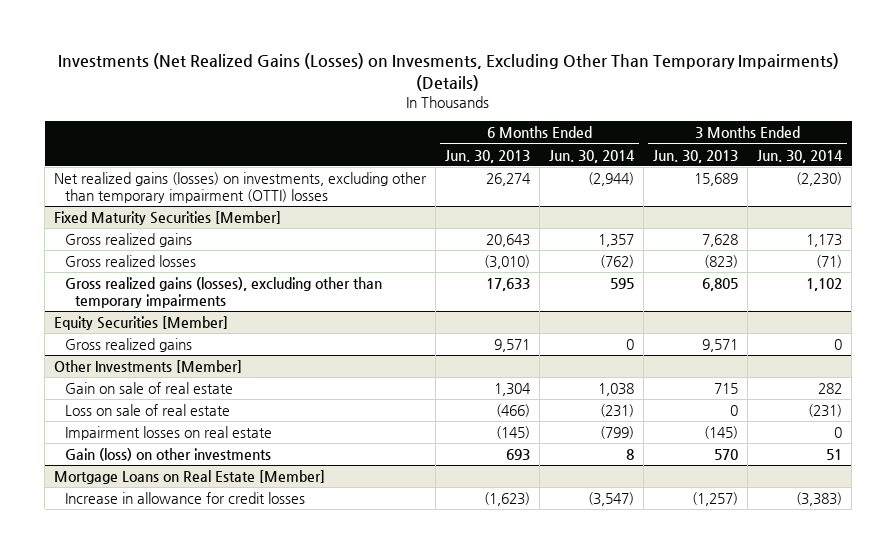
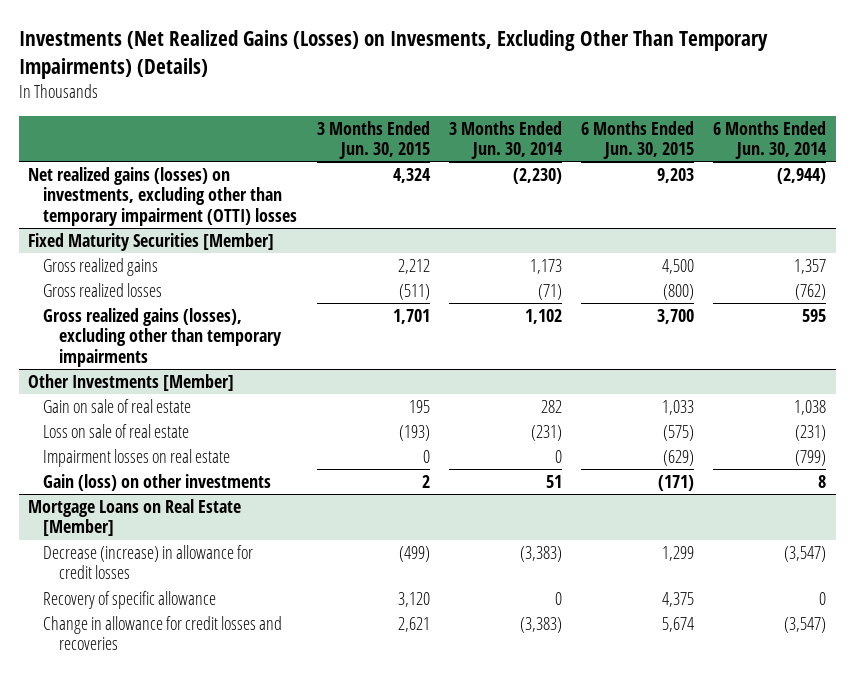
[445,149,531,163] Jun. 30, 2013 -> none
[653,149,739,163] Jun. 30, 2013 -> none
none -> [316,120,430,160] 3 Months Ended Jun. 30, 2015
none -> [580,120,694,160] 6 Months Ended Jun. 30, 2015
[54,316,229,331] Equity Securities [Member] -> none
[64,338,192,353] Gross realized gains -> none
[64,492,305,505] Increase in allowance for credit losses -> [43,544,254,580] Decrease (increase) in allowance for credit losses
none -> [43,590,217,609] Recovery of specific allowance
none -> [43,615,283,651] Change in allowance for credit losses and recoveries

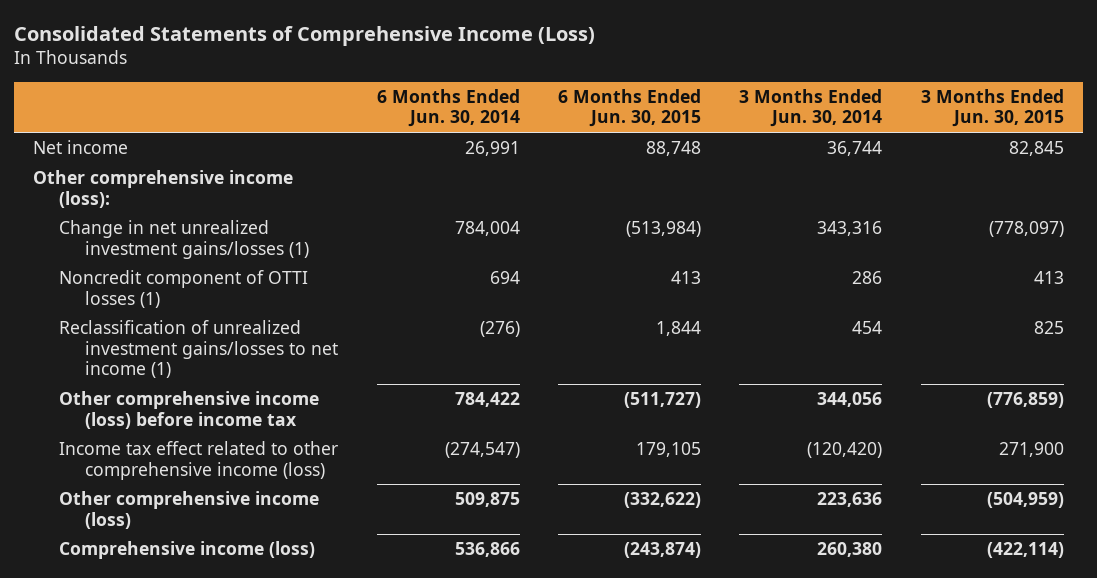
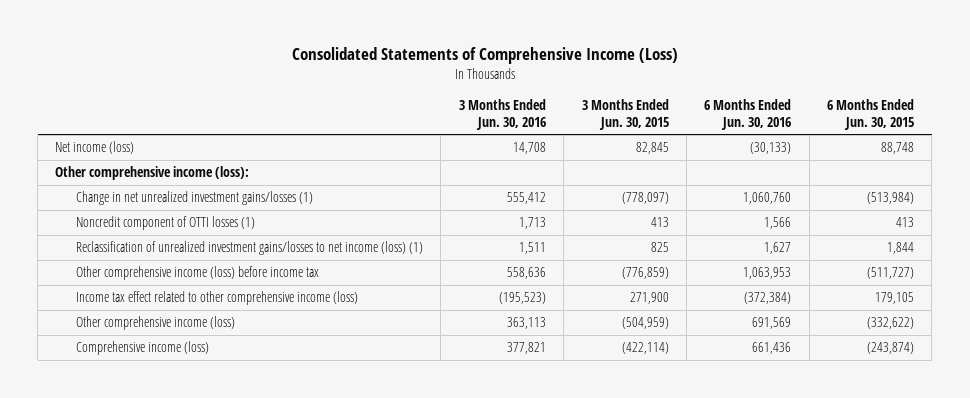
[376,88,520,128] 6 Months Ended Jun. 30, 2014 -> none
[739,88,883,128] 3 Months Ended Jun. 30, 2014 -> none
none -> [458,99,546,130] 3 Months Ended Jun. 30, 2016
none -> [704,99,792,130] 6 Months Ended Jun. 30, 2016
[33,140,129,155] Net income -> [55,141,135,155] Net income (loss)
[59,320,339,379] Reclassification of unrealized investment gains/losses to net income (1) -> [76,241,424,256] Reclassification of unrealized investment gains/losses to net income (loss) (1)

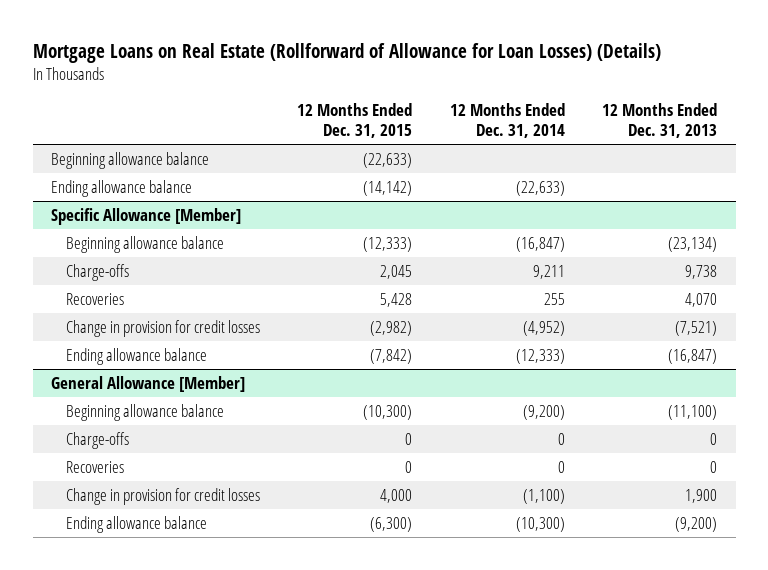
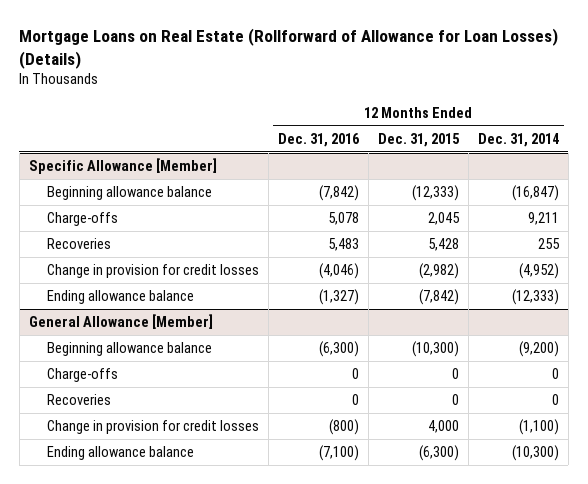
[601,103,717,139] 12 Months Ended Dec. 31, 2013 -> none
none -> [277,132,360,147] Dec. 31, 2016
[51,151,210,169] Beginning allowance balance -> none
[51,179,193,197] Ending allowance balance -> none

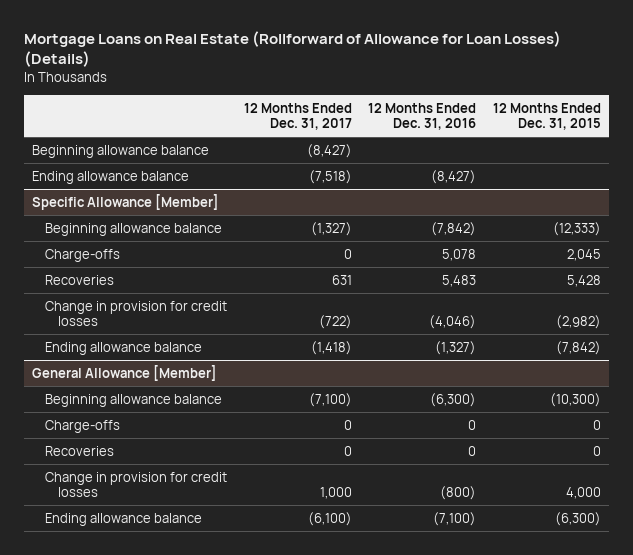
[477,132,559,147] Dec. 31, 2014 -> none
none -> [243,102,352,131] 12 Months Ended Dec. 31, 2017
none -> [32,144,210,158] Beginning allowance balance
none -> [32,170,190,184] Ending allowance balance

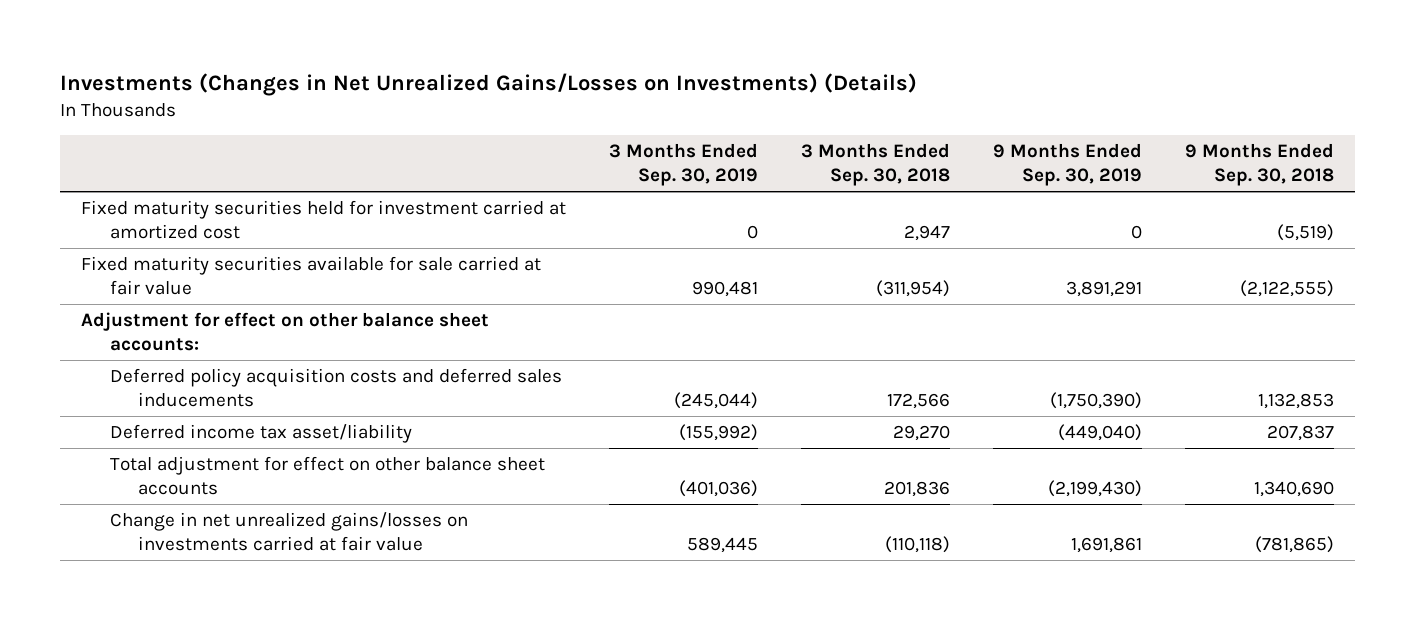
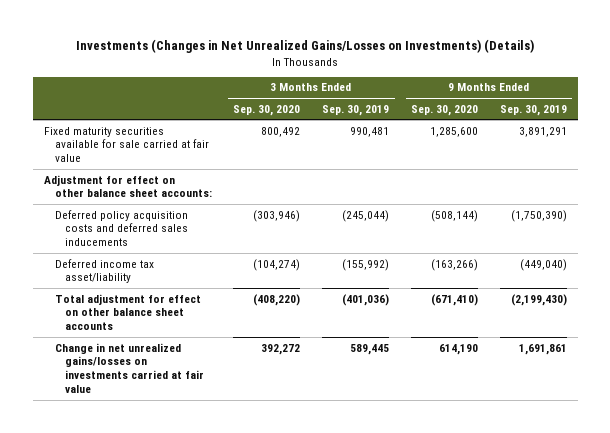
[801,142,951,187] 3 Months Ended Sep. 30, 2018 -> none
[1184,142,1334,187] 9 Months Ended Sep. 30, 2018 -> none
none -> [233,104,301,116] Sep. 30, 2020
none -> [410,104,478,116] Sep. 30, 2020
[81,199,567,240] Fixed maturity securities held for investment carried at amortized cost -> none

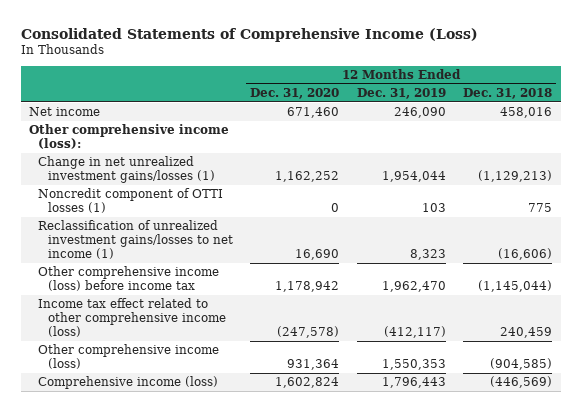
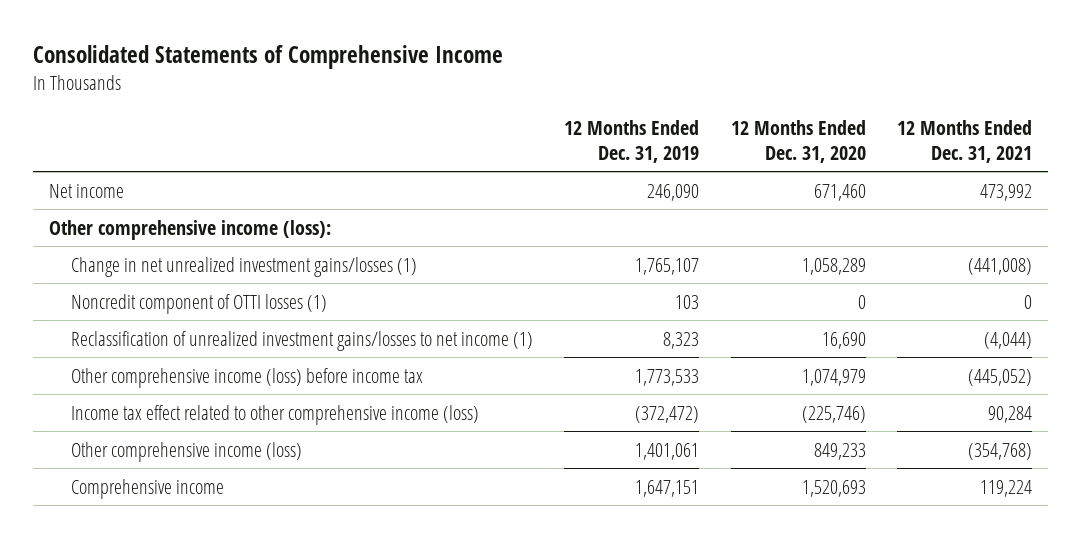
[20,27,478,42] Consolidated Statements of Comprehensive Income (Loss) -> [33,45,504,70] Consolidated Statements of Comprehensive Income
[462,88,552,100] Dec. 31, 2018 -> none
none -> [897,120,1033,163] 12 Months Ended Dec. 31, 2021
[275,171,340,183] 1,162,252 -> [801,257,866,275] 1,058,289
[381,171,446,183] 1,954,044 -> [635,257,700,275] 1,765,107
[275,281,340,293] 1,178,942 -> [801,368,866,386] 1,074,979
[381,281,446,293] 1,962,470 -> [635,368,700,386] 1,773,533
[277,326,340,339] (247,578) -> [801,405,866,423] (225,746)
[383,326,446,339] (412,117) -> [635,405,700,423] (372,472)
[287,359,340,371] 931,364 -> [813,442,866,460] 849,233
[381,359,446,371] 1,550,353 -> [635,442,700,460] 1,401,061
[38,376,219,390] Comprehensive income (loss) -> [70,478,224,499] Comprehensive income
[275,377,340,389] 1,602,824 -> [801,479,866,497] 1,520,693
[381,377,446,389] 1,796,443 -> [635,479,700,497] 1,647,151

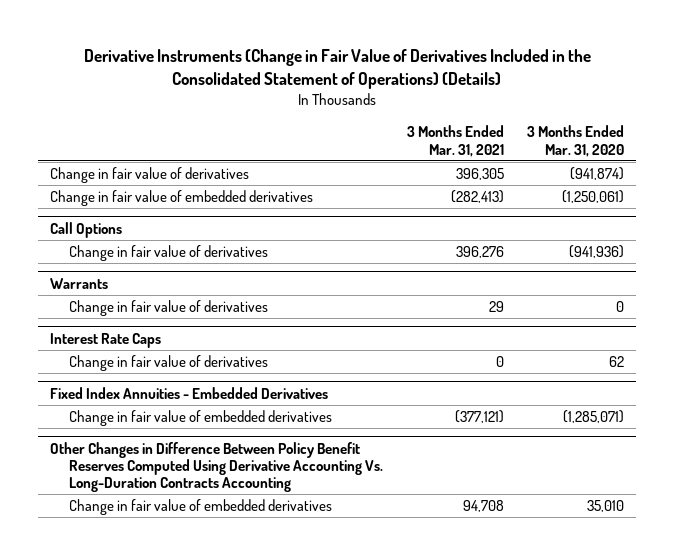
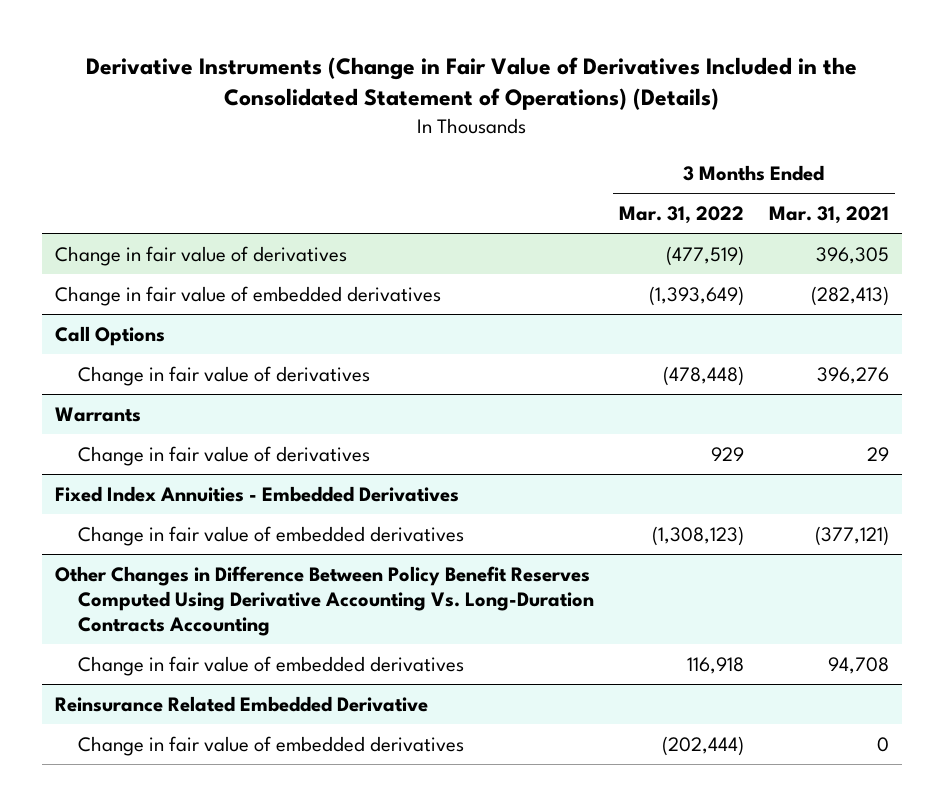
[527,125,625,157] 3 Months Ended Mar. 31, 2020 -> none
none -> [618,205,744,224] Mar. 31, 2022
[50,332,162,348] Interest Rate Caps -> none
[69,355,269,372] Change in fair value of derivatives -> none
none -> [54,695,428,712] Reinsurance Related Embedded Derivative
none -> [77,735,464,756] Change in fair value of embedded derivatives

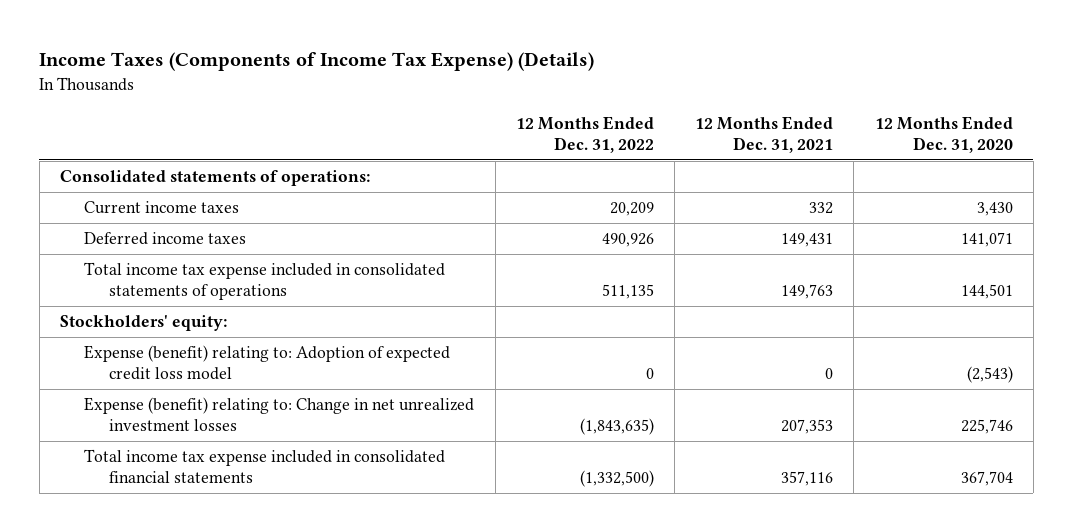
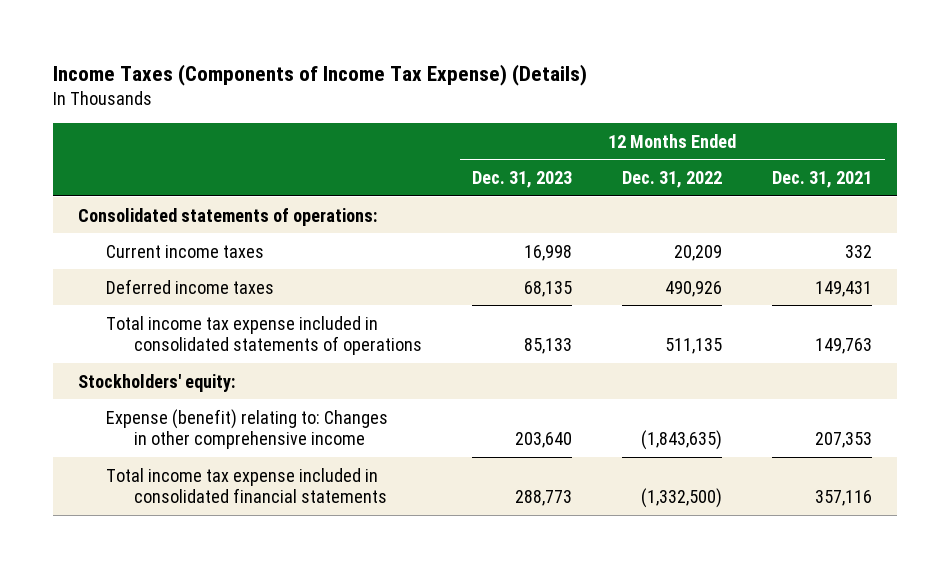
[874,115,1013,153] 12 Months Ended Dec. 31, 2020 -> none
none -> [472,171,573,189] Dec. 31, 2023
[84,345,451,381] Expense (benefit) relating to: Adoption of expected credit loss model -> none
[84,397,475,432] Expense (benefit) relating to: Change in net unrealized investment losses -> [105,408,388,450] Expense (benefit) relating to: Changes in other comprehensive income

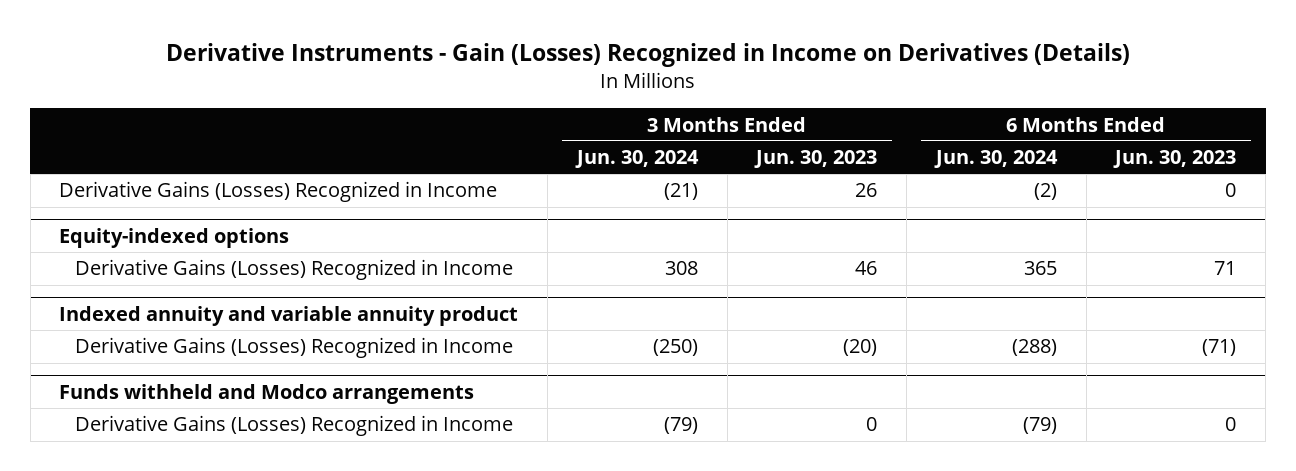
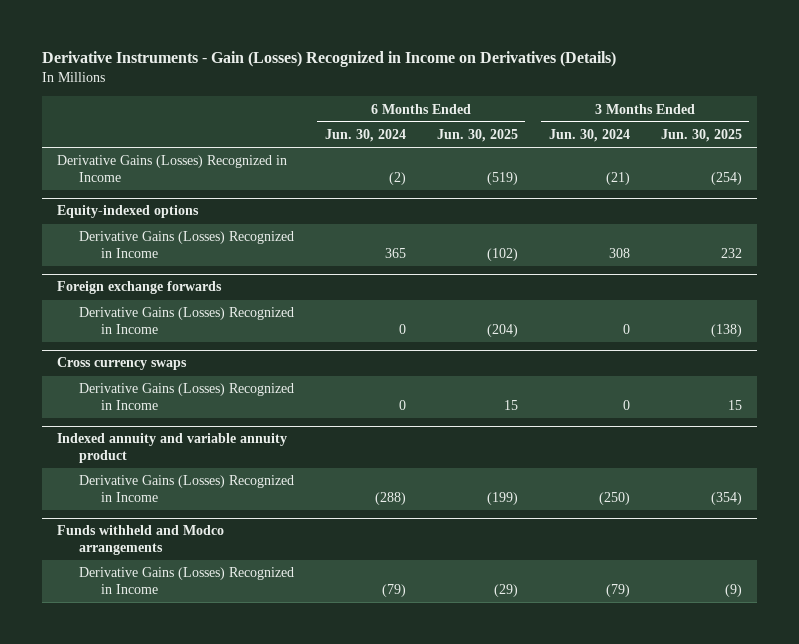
[754,150,878,169] Jun. 30, 2023 -> none
[1113,150,1237,169] Jun. 30, 2023 -> none
none -> [436,129,518,143] Jun. 30, 2025
none -> [660,129,742,143] Jun. 30, 2025
none -> [57,281,223,295] Foreign exchange forwards
none -> [78,307,294,334] Derivative Gains (Losses) Recognized in Income
none -> [57,357,188,371] Cross currency swaps
none -> [78,383,294,410] Derivative Gains (Losses) Recognized in Income

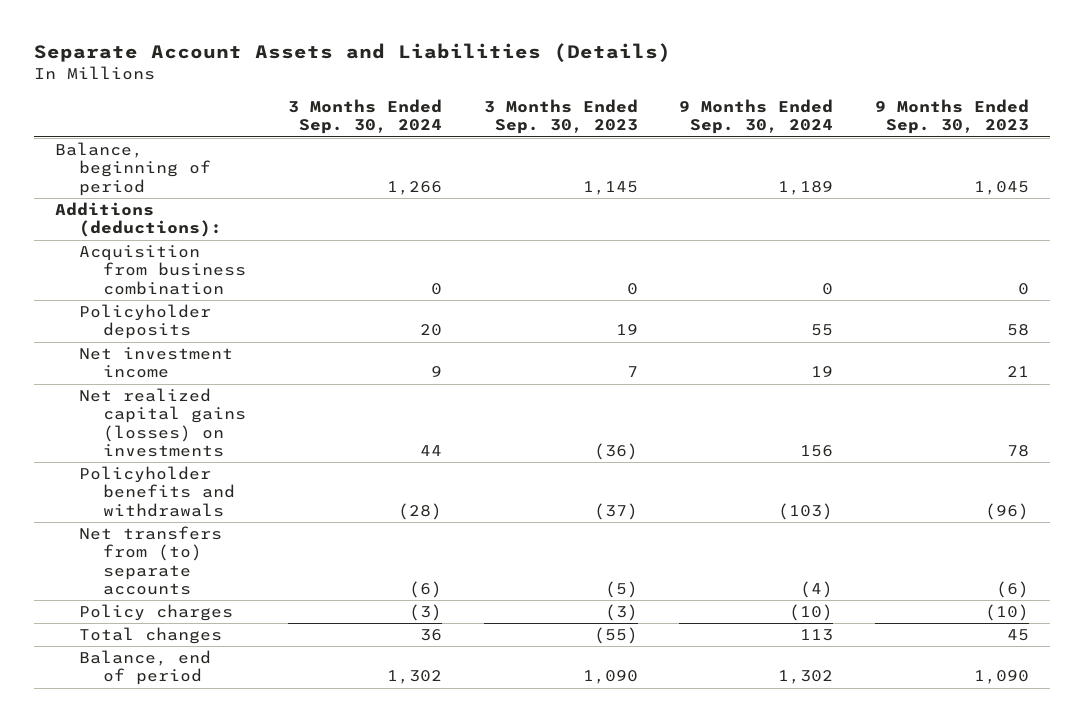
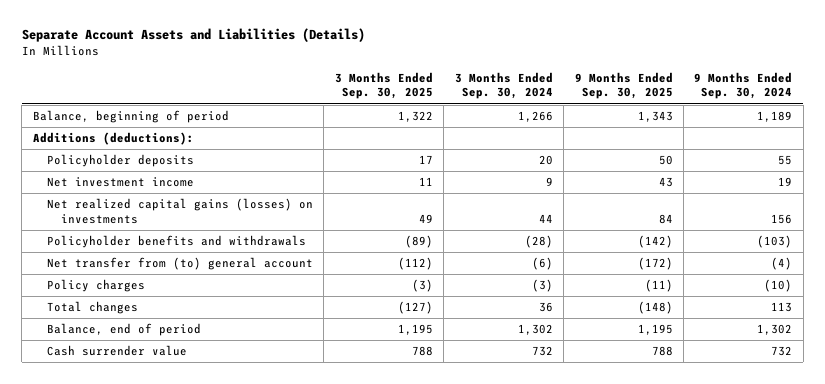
[483,99,638,135] 3 Months Ended Sep. 30, 2023 -> none
[875,99,1030,135] 9 Months Ended Sep. 30, 2023 -> none
none -> [334,71,433,100] 3 Months Ended Sep. 30, 2025
none -> [574,71,673,100] 9 Months Ended Sep. 30, 2025
[79,245,247,295] Acquisition from business combination -> none
[79,526,223,595] Net transfers from (to) separate accounts -> [46,257,313,271] Net transfer from (to) general account
none -> [46,345,187,357] Cash surrender value

